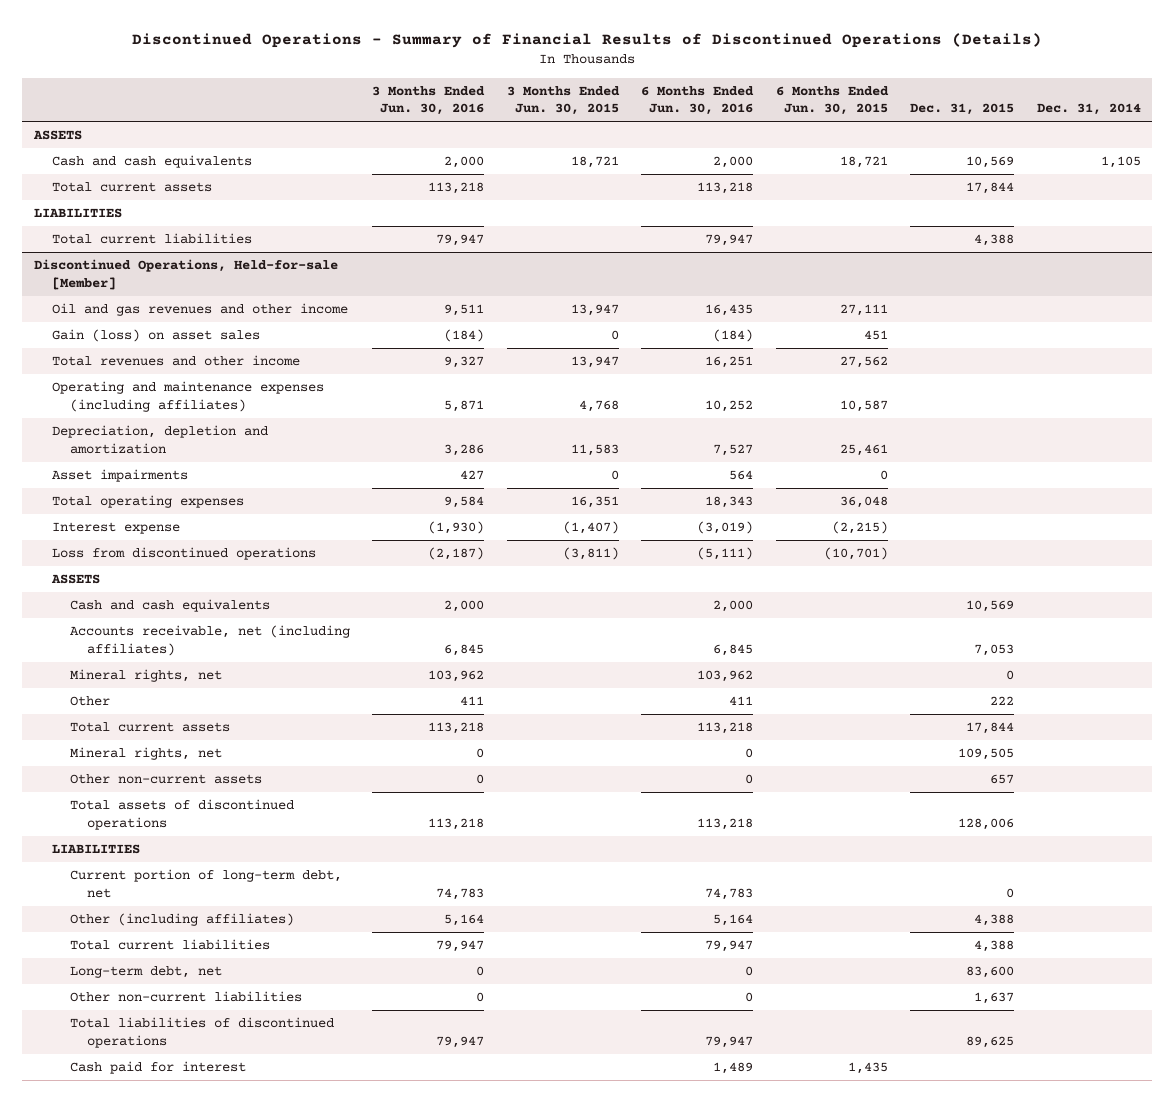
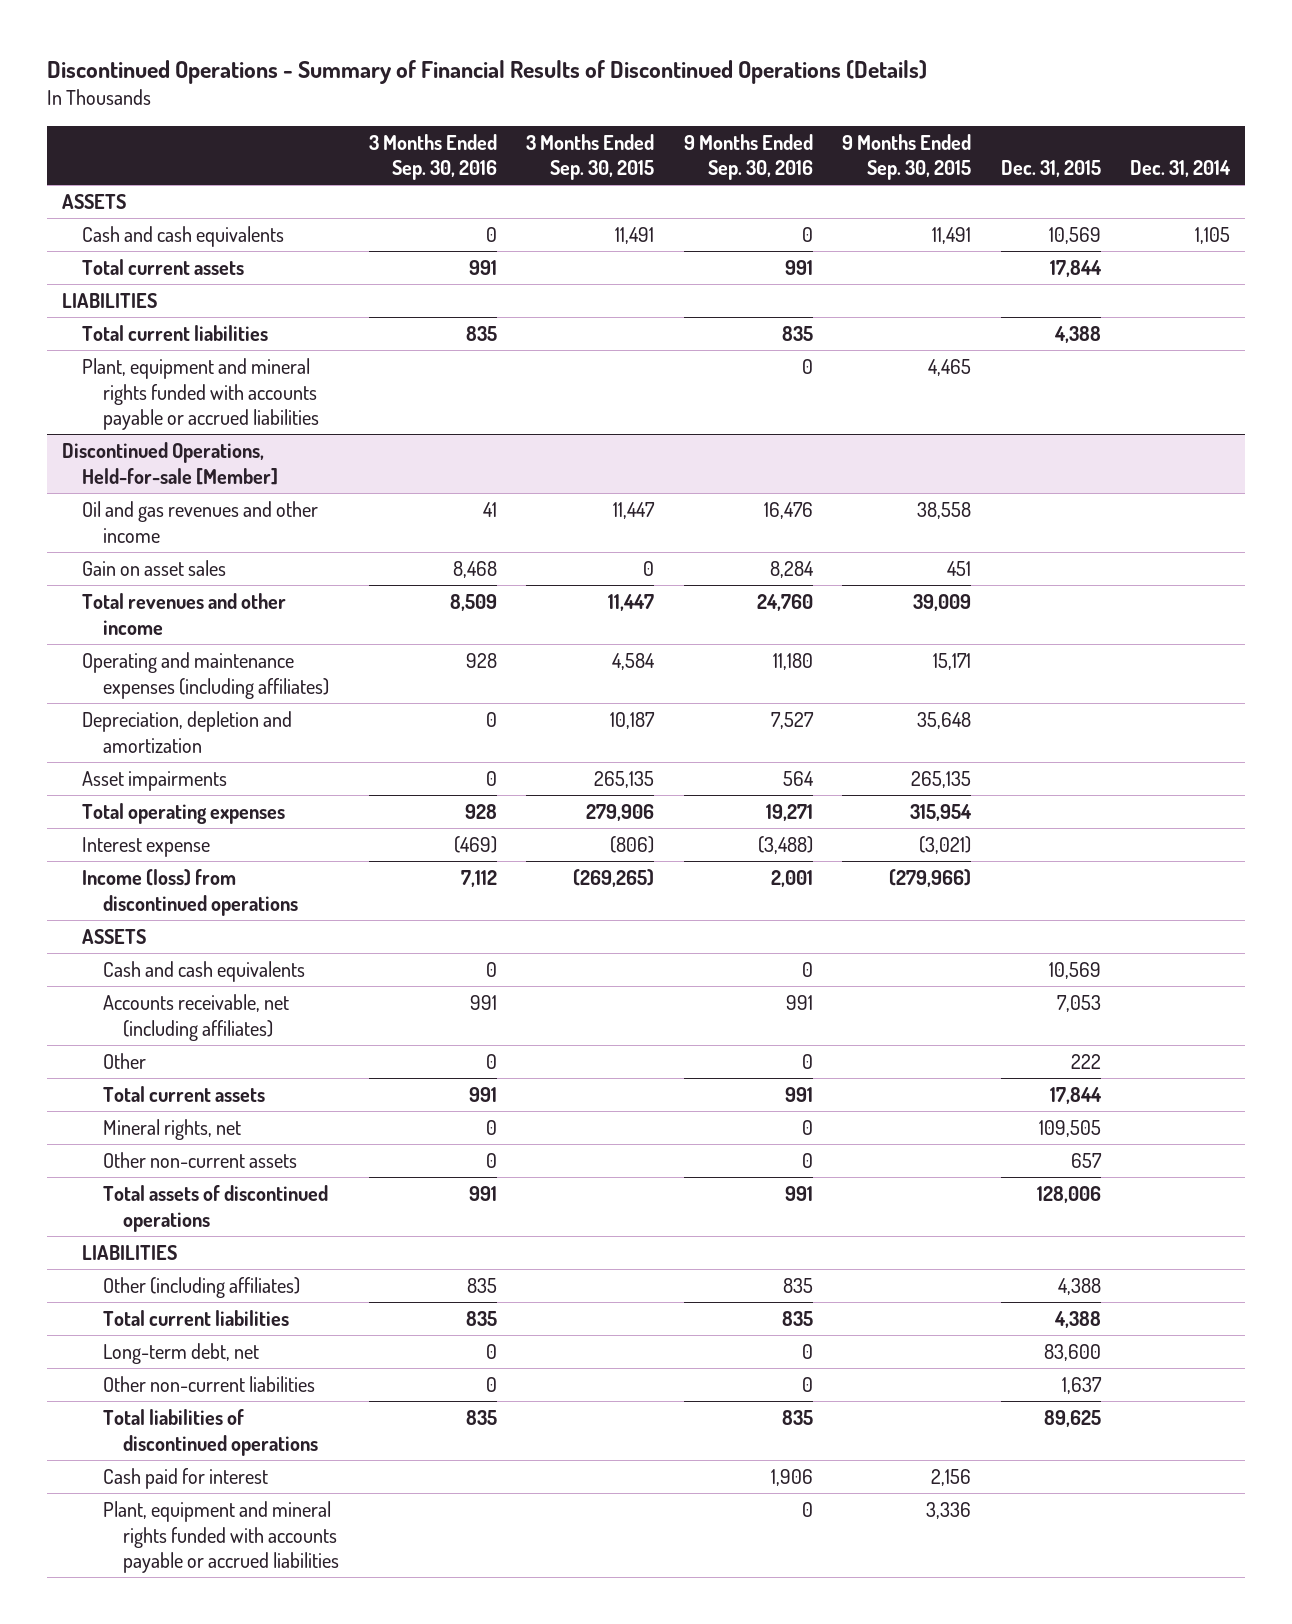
[372,85,486,116] 3 Months Ended Jun. 30, 2016 -> none
[506,85,620,116] 3 Months Ended Jun. 30, 2015 -> none
[641,85,755,116] 6 Months Ended Jun. 30, 2016 -> none
[775,85,889,116] 6 Months Ended Jun. 30, 2015 -> none
none -> [368,133,497,181] 3 Months Ended Sep. 30, 2016
none -> [526,133,655,181] 3 Months Ended Sep. 30, 2015
none -> [683,133,813,181] 9 Months Ended Sep. 30, 2016
none -> [842,133,972,181] 9 Months Ended Sep. 30, 2015
none -> [82,357,319,431] Plant, equipment and mineral rights funded with accounts payable or accrued liabilities
[51,329,260,343] Gain (loss) on asset sales -> [82,559,227,576] Gain on asset sales
[51,547,316,561] Loss from discontinued operations -> [82,868,298,916] Income (loss) from discontinued operations
[69,669,222,683] Mineral rights, net -> none
[69,869,342,898] Current portion of long-term debt, net -> none
none -> [102,1500,340,1574] Plant, equipment and mineral rights funded with accounts payable or accrued liabilities

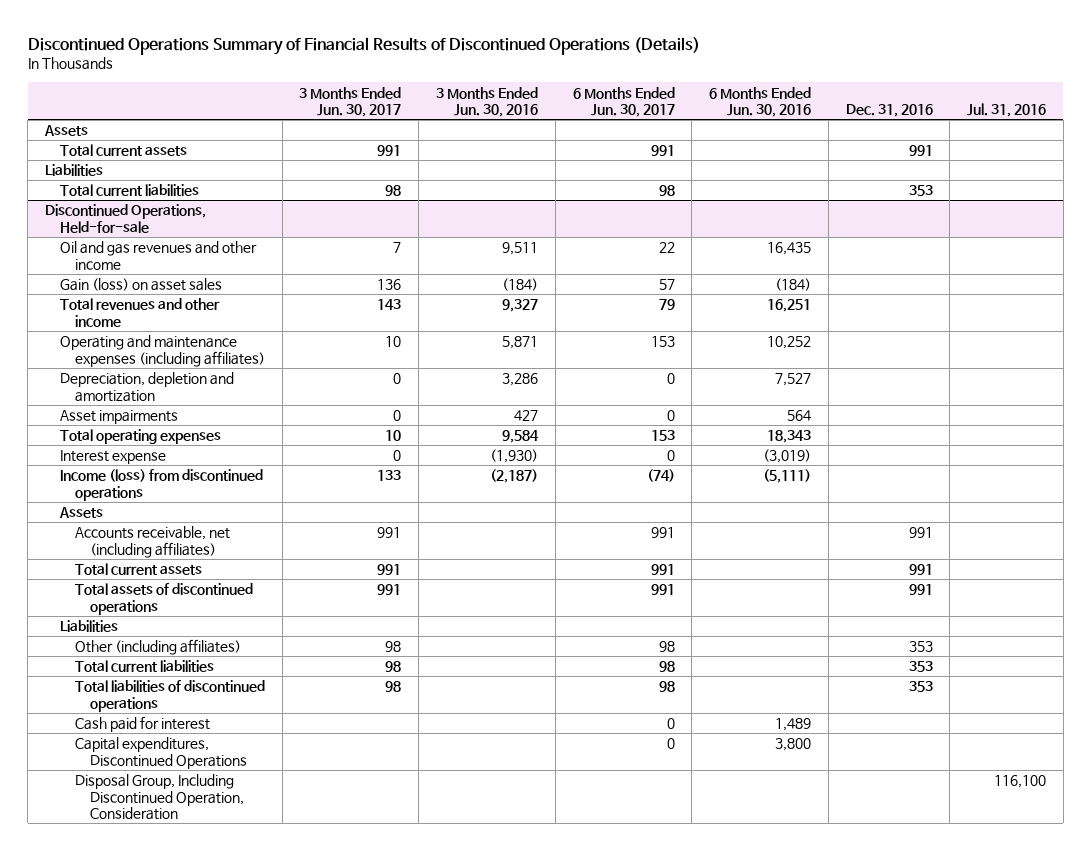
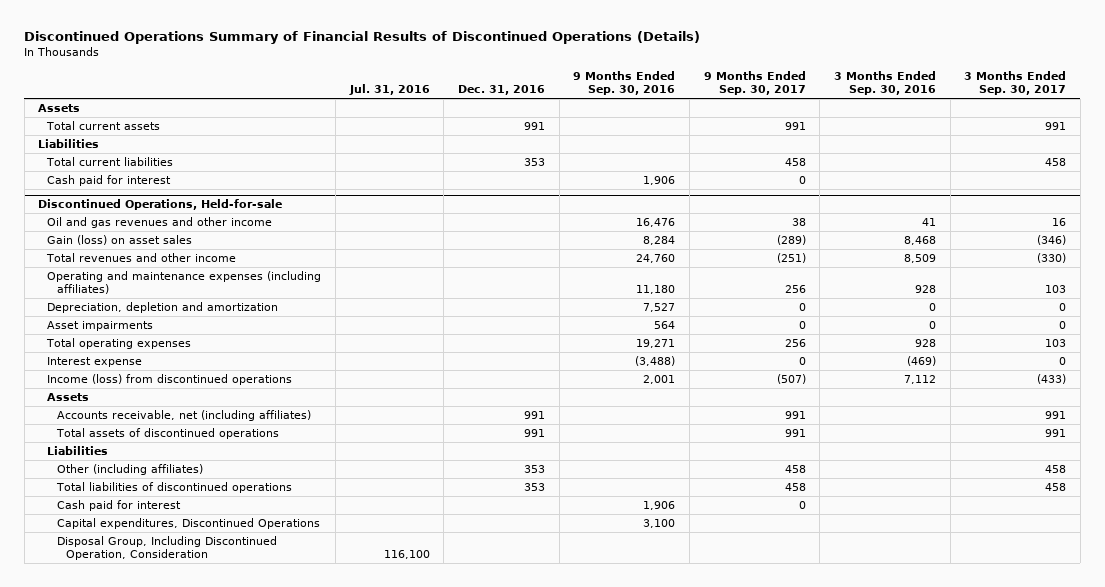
[299,86,402,117] 3 Months Ended Jun. 30, 2017 -> none
[436,86,539,117] 3 Months Ended Jun. 30, 2016 -> none
[572,86,675,117] 6 Months Ended Jun. 30, 2017 -> none
[709,86,812,117] 6 Months Ended Jun. 30, 2016 -> none
none -> [573,71,676,96] 9 Months Ended Sep. 30, 2016
none -> [703,71,806,96] 9 Months Ended Sep. 30, 2017
none -> [833,71,936,96] 3 Months Ended Sep. 30, 2016
none -> [964,71,1067,96] 3 Months Ended Sep. 30, 2017
none -> [47,174,172,186] Cash paid for interest
[74,563,202,576] Total current assets -> none
[74,660,214,673] Total current liabilities -> none

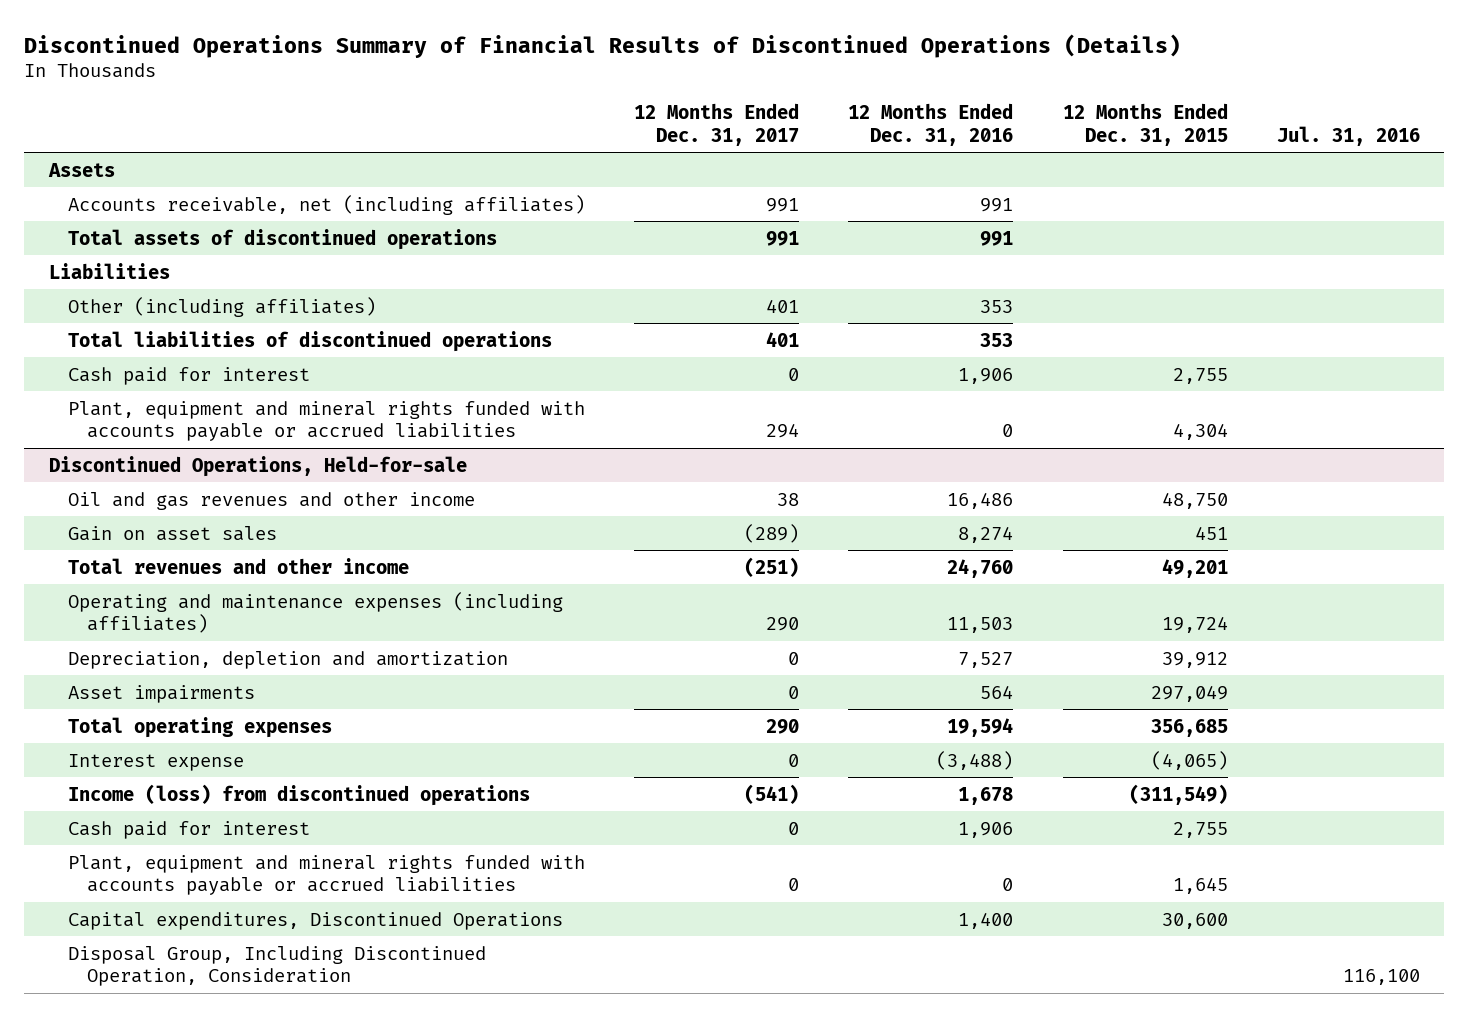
[458,85,546,96] Dec. 31, 2016 -> none
[573,71,676,96] 9 Months Ended Sep. 30, 2016 -> none
[703,71,806,96] 9 Months Ended Sep. 30, 2017 -> none
[833,71,936,96] 3 Months Ended Sep. 30, 2016 -> none
[964,71,1067,96] 3 Months Ended Sep. 30, 2017 -> none
none -> [634,103,800,146] 12 Months Ended Dec. 31, 2017
none -> [848,103,1014,146] 12 Months Ended Dec. 31, 2016
none -> [1062,103,1228,146] 12 Months Ended Dec. 31, 2015
[46,120,161,130] Total current assets -> none
none -> [68,194,586,215] Accounts receivable, net (including affiliates)
none -> [68,228,498,250] Total assets of discontinued operations
[46,156,174,166] Total current liabilities -> none
none -> [68,296,377,317] Other (including affiliates)
none -> [68,330,553,352] Total liabilities of discontinued operations
none -> [68,400,586,441] Plant, equipment and mineral rights funded with accounts payable or accrued liabilities
[47,234,193,245] Gain (loss) on asset sales -> [68,525,278,541] Gain on asset sales
[47,392,90,401] Assets -> none
[56,409,311,421] Accounts receivable, net (including affiliates) -> none
[55,427,279,439] Total assets of discontinued operations -> none
[47,445,109,455] Liabilities -> none
[56,463,203,475] Other (including affiliates) -> none
[55,481,292,493] Total liabilities of discontinued operations -> none
none -> [68,854,586,895] Plant, equipment and mineral rights funded with accounts payable or accrued liabilities

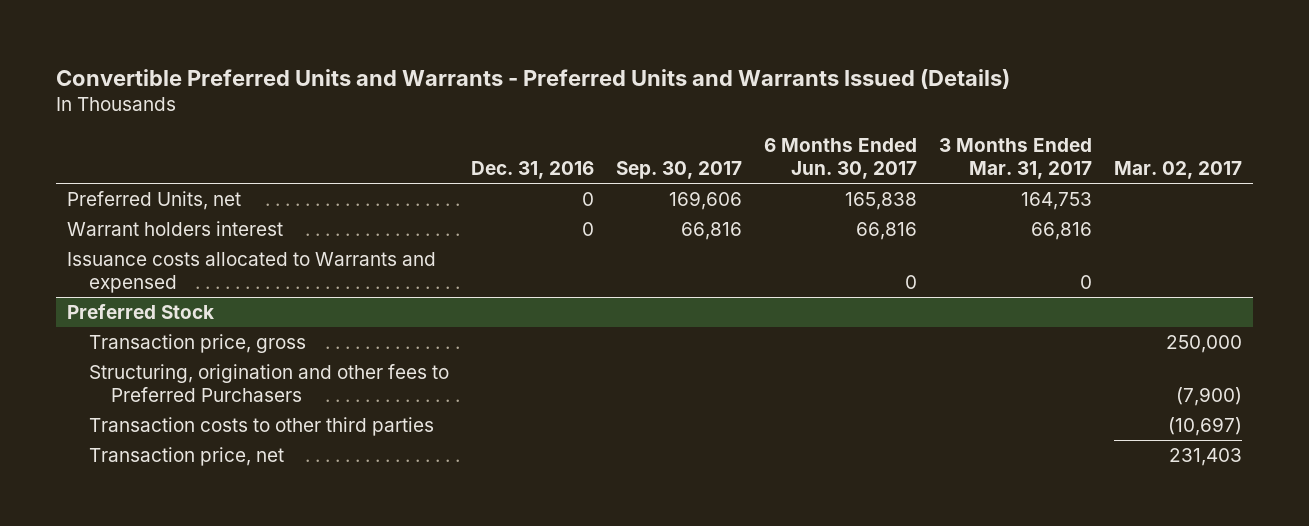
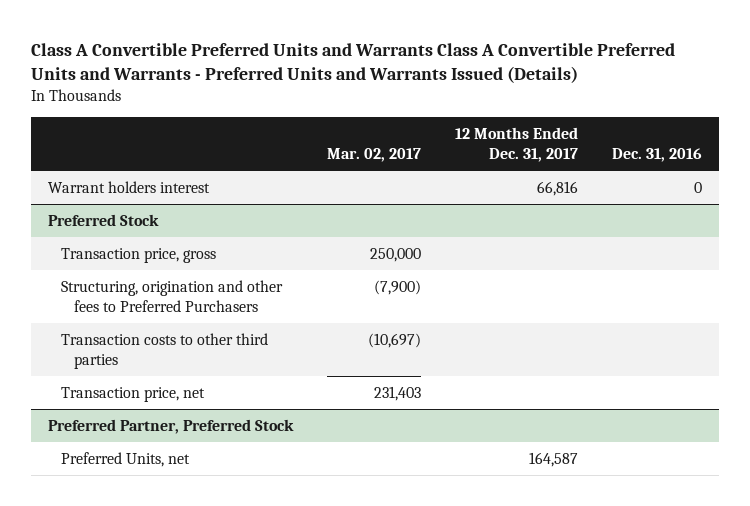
[56,68,1011,89] Convertible Preferred Units and Warrants - Preferred Units and Warrants Issued (Details) -> [31,42,676,84] Class A Convertible Preferred Units and Warrants Class A Convertible Preferred Units and Warrants - Preferred Units and Warrants Issued (Details)
[615,161,742,180] Sep. 30, 2017 -> none
[763,138,917,180] 6 Months Ended Jun. 30, 2017 -> none
[938,138,1092,180] 3 Months Ended Mar. 31, 2017 -> none
none -> [455,126,579,163] 12 Months Ended Dec. 31, 2017
[67,190,242,210] Preferred Units, net -> none
[67,251,437,293] Issuance costs allocated to Warrants and expensed -> none
none -> [48,418,295,434] Preferred Partner, Preferred Stock
none -> [61,451,191,467] Preferred Units, net

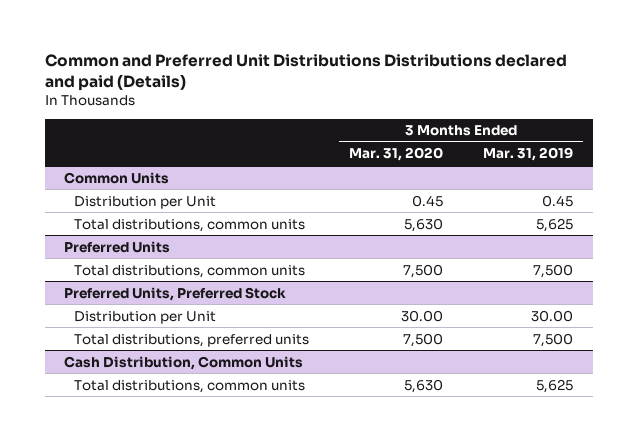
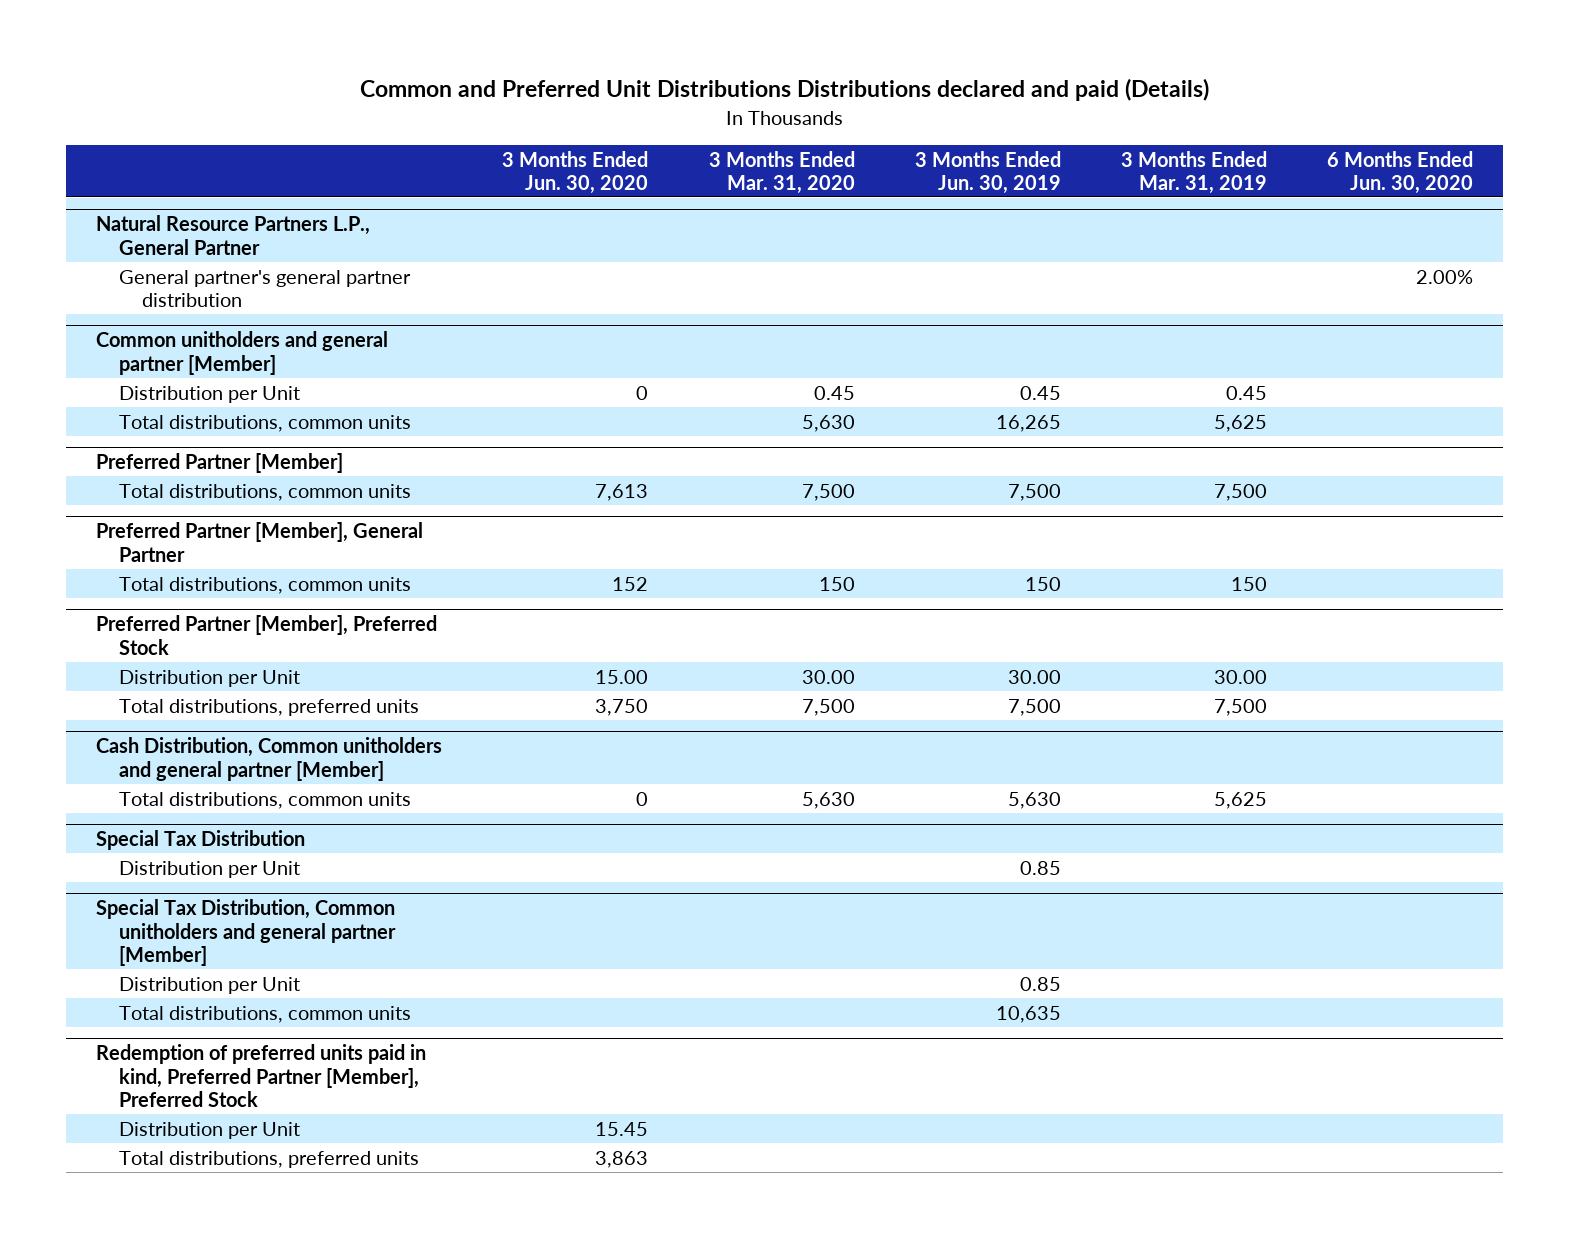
none -> [502,150,649,194] 3 Months Ended Jun. 30, 2020
none -> [914,150,1061,194] 3 Months Ended Jun. 30, 2019
none -> [1327,150,1474,194] 6 Months Ended Jun. 30, 2020
none -> [96,215,371,255] Natural Resource Partners L.P., General Partner
none -> [119,269,412,307] General partner's general partner distribution
[64,171,170,184] Common Units -> [96,331,389,375] Common unitholders and general partner [Member]
[64,240,171,253] Preferred Units -> [96,453,344,474] Preferred Partner [Member]
none -> [96,522,424,562] Preferred Partner [Member], General Partner
none -> [119,576,412,594] Total distributions, common units
[64,286,287,301] Preferred Units, Preferred Stock -> [96,615,438,655] Preferred Partner [Member], Preferred Stock
[64,355,304,370] Cash Distribution, Common Units -> [96,737,443,781] Cash Distribution, Common unitholders and general partner [Member]
none -> [96,830,306,851] Special Tax Distribution
none -> [119,860,301,878] Distribution per Unit
none -> [96,899,397,966] Special Tax Distribution, Common unitholders and general partner [Member]
none -> [119,976,301,994] Distribution per Unit
none -> [119,1005,412,1023] Total distributions, common units
none -> [96,1044,427,1107] Redemption of preferred units paid in kind, Preferred Partner [Member], Preferred Stock
none -> [119,1121,301,1139] Distribution per Unit
none -> [119,1150,420,1168] Total distributions, preferred units

